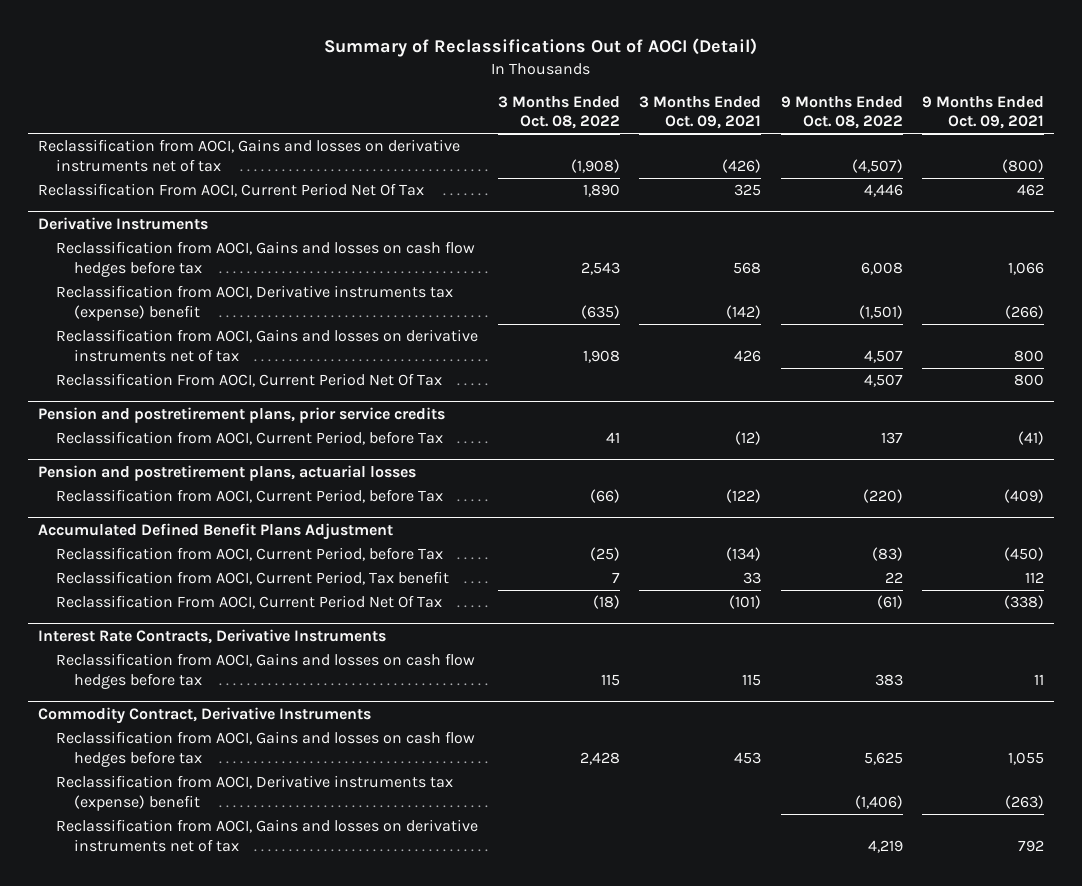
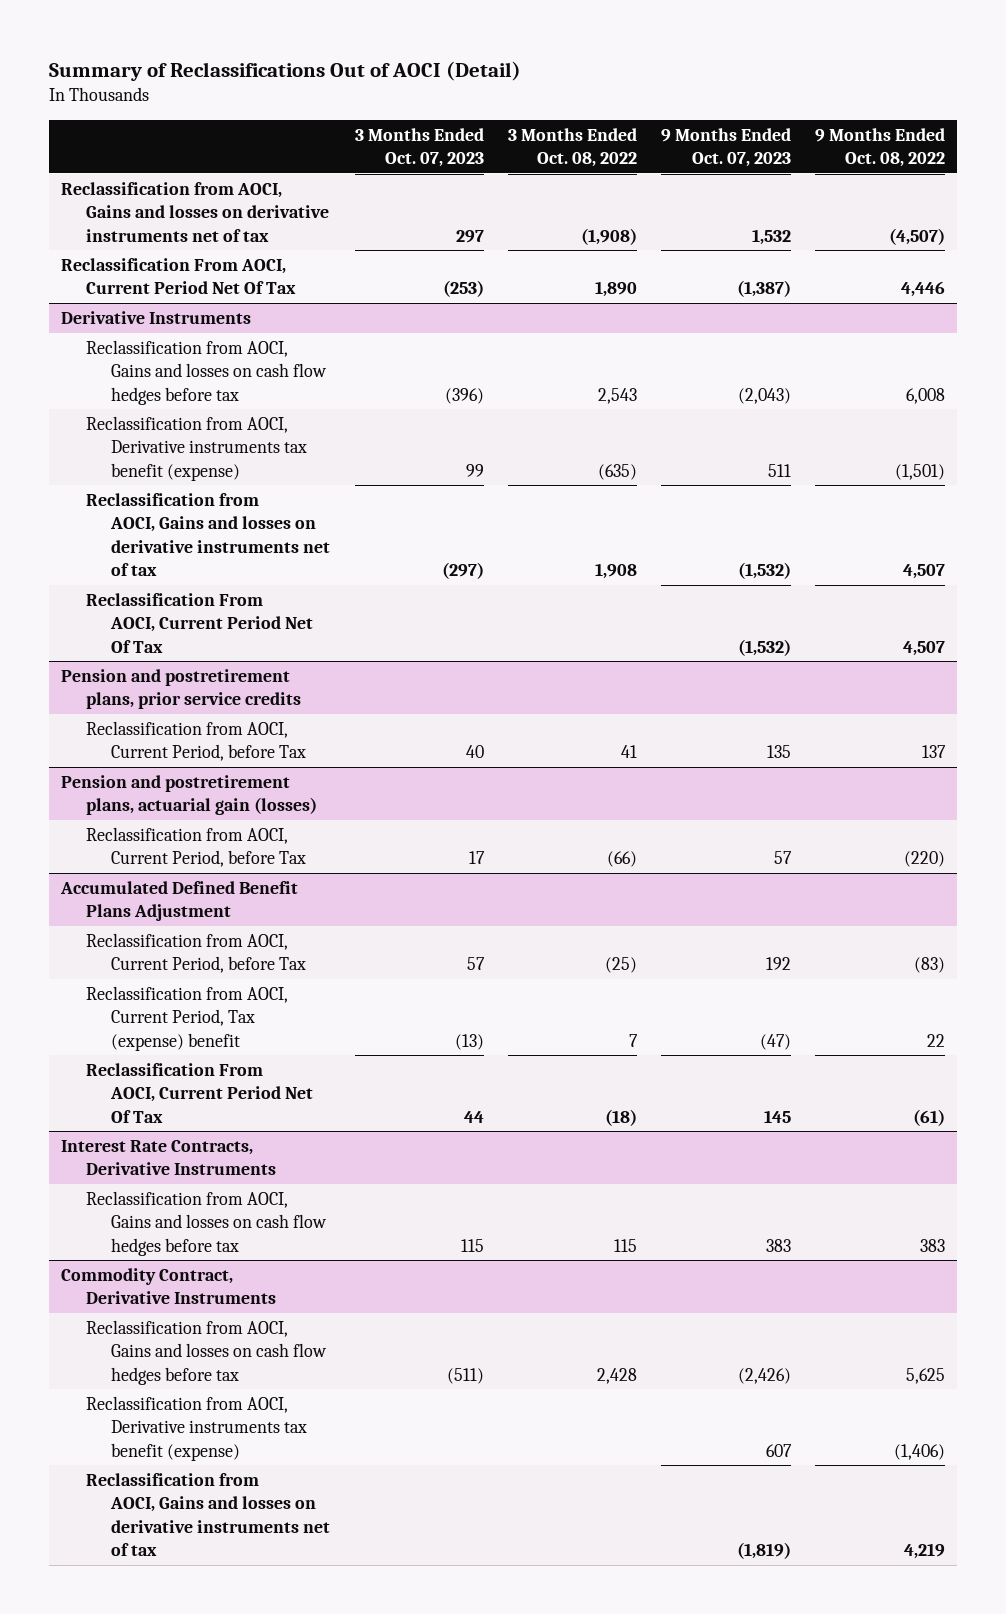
[639,95,762,130] 3 Months Ended Oct. 09, 2021 -> none
[922,95,1045,130] 9 Months Ended Oct. 09, 2021 -> none
none -> [354,127,484,167] 3 Months Ended Oct. 07, 2023
none -> [660,127,791,167] 9 Months Ended Oct. 07, 2023
[56,285,454,321] Reclassification from AOCI, Derivative instruments tax (expense) benefit -> [86,416,308,481] Reclassification from AOCI, Derivative instruments tax benefit (expense)
[37,464,416,481] Pension and postretirement plans, actuarial losses -> [60,775,318,816] Pension and postretirement plans, actuarial gain (losses)
[56,571,450,586] Reclassification from AOCI, Current Period, Tax benefit -> [86,986,289,1051] Reclassification from AOCI, Current Period, Tax (expense) benefit
[56,775,454,811] Reclassification from AOCI, Derivative instruments tax (expense) benefit -> [86,1396,308,1461] Reclassification from AOCI, Derivative instruments tax benefit (expense)

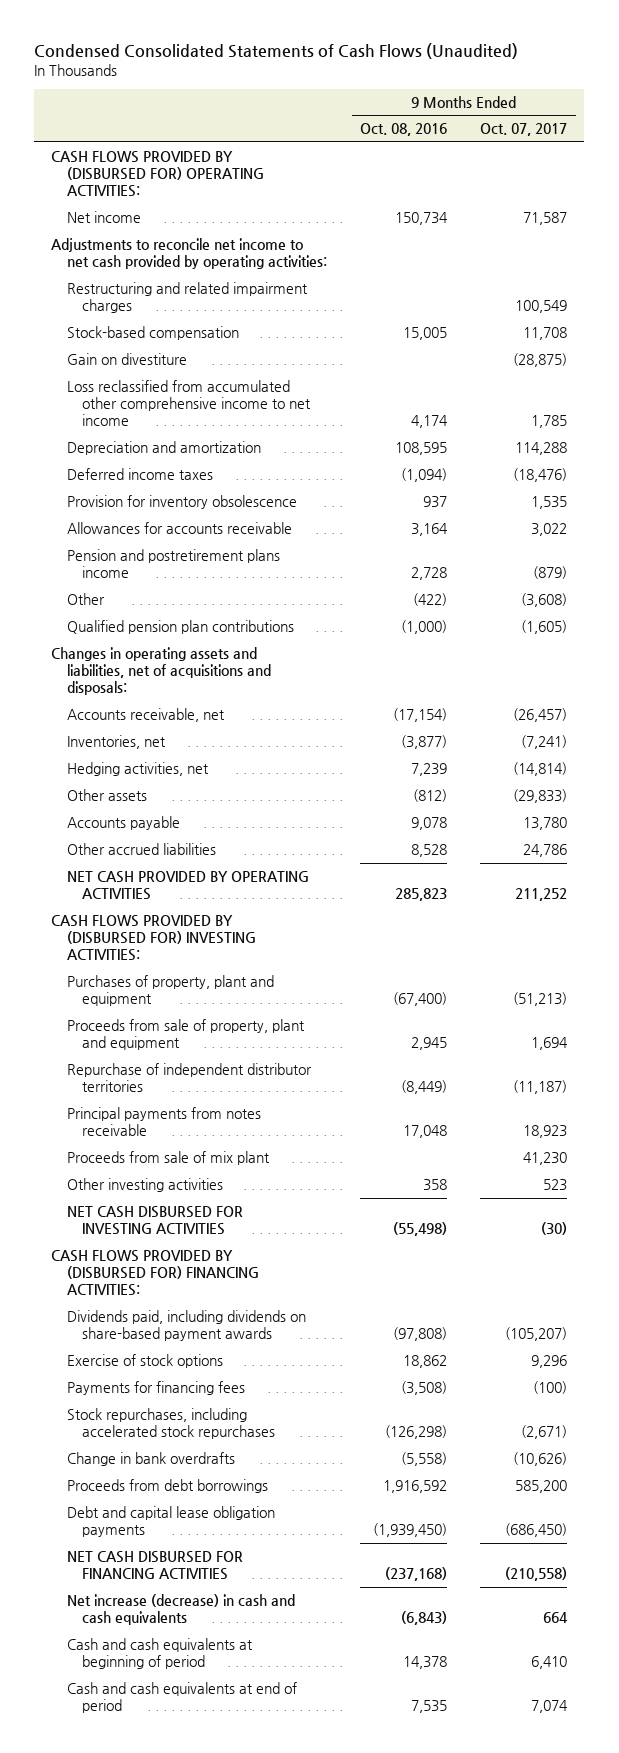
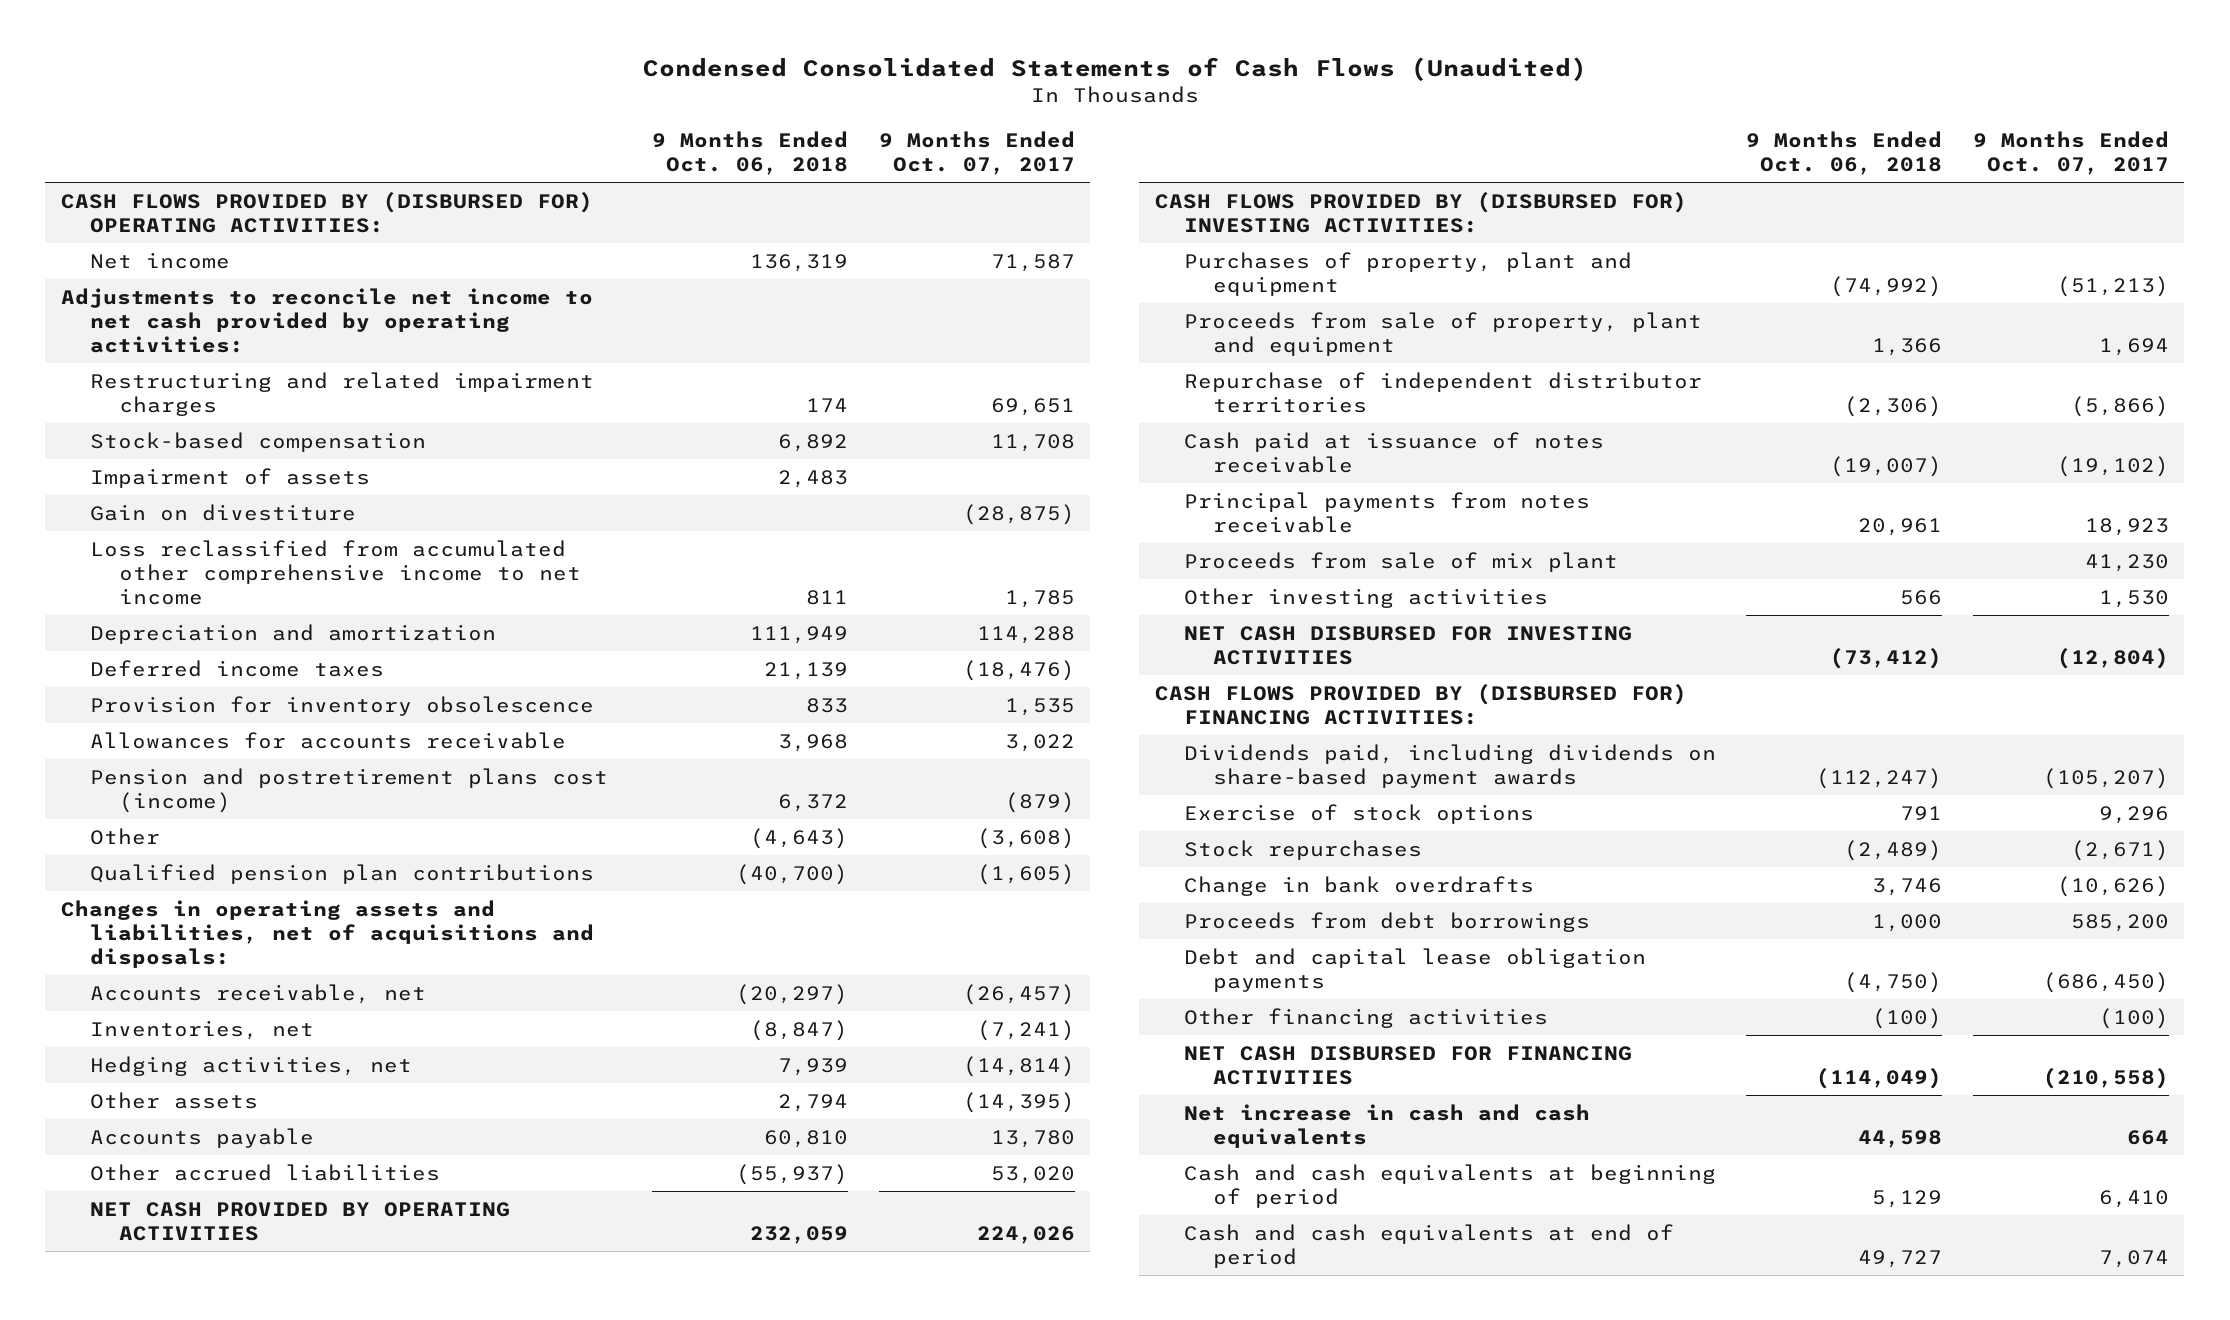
[360,123,448,137] Oct. 08, 2016 -> none
none -> [652,130,849,175] 9 Months Ended Oct. 06, 2018
[515,300,568,314] 100,549 -> [991,397,1076,416] 69,651
none -> [89,467,370,488] Impairment of assets
[66,549,280,579] Pension and postretirement plans income -> [89,767,608,813] Pension and postretirement plans cost (income)
[513,789,568,804] (29,833) -> [963,1091,1076,1113] (14,395)
[523,844,568,858] 24,786 -> [991,1165,1076,1184] 53,020
[515,888,568,902] 211,252 -> [977,1225,1076,1244] 224,026
[513,1080,568,1095] (11,187) -> [2070,395,2169,417] (5,866)
none -> [1183,431,1604,473] Cash paid at issuance of notes receivable
[543,1179,568,1192] 523 -> [2098,589,2169,608] 1,530
[541,1222,568,1236] (30) -> [2056,647,2169,669] (12,804)
[66,1381,245,1396] Payments for financing fees -> none
[66,1408,276,1440] Stock repurchases, including accelerated stock repurchases -> [1183,839,1422,860] Stock repurchases
none -> [1183,1007,1548,1028] Other financing activities
[66,1594,295,1626] Net increase (decrease) in cash and cash equivalents -> [1183,1103,1590,1148] Net increase in cash and cash equivalents

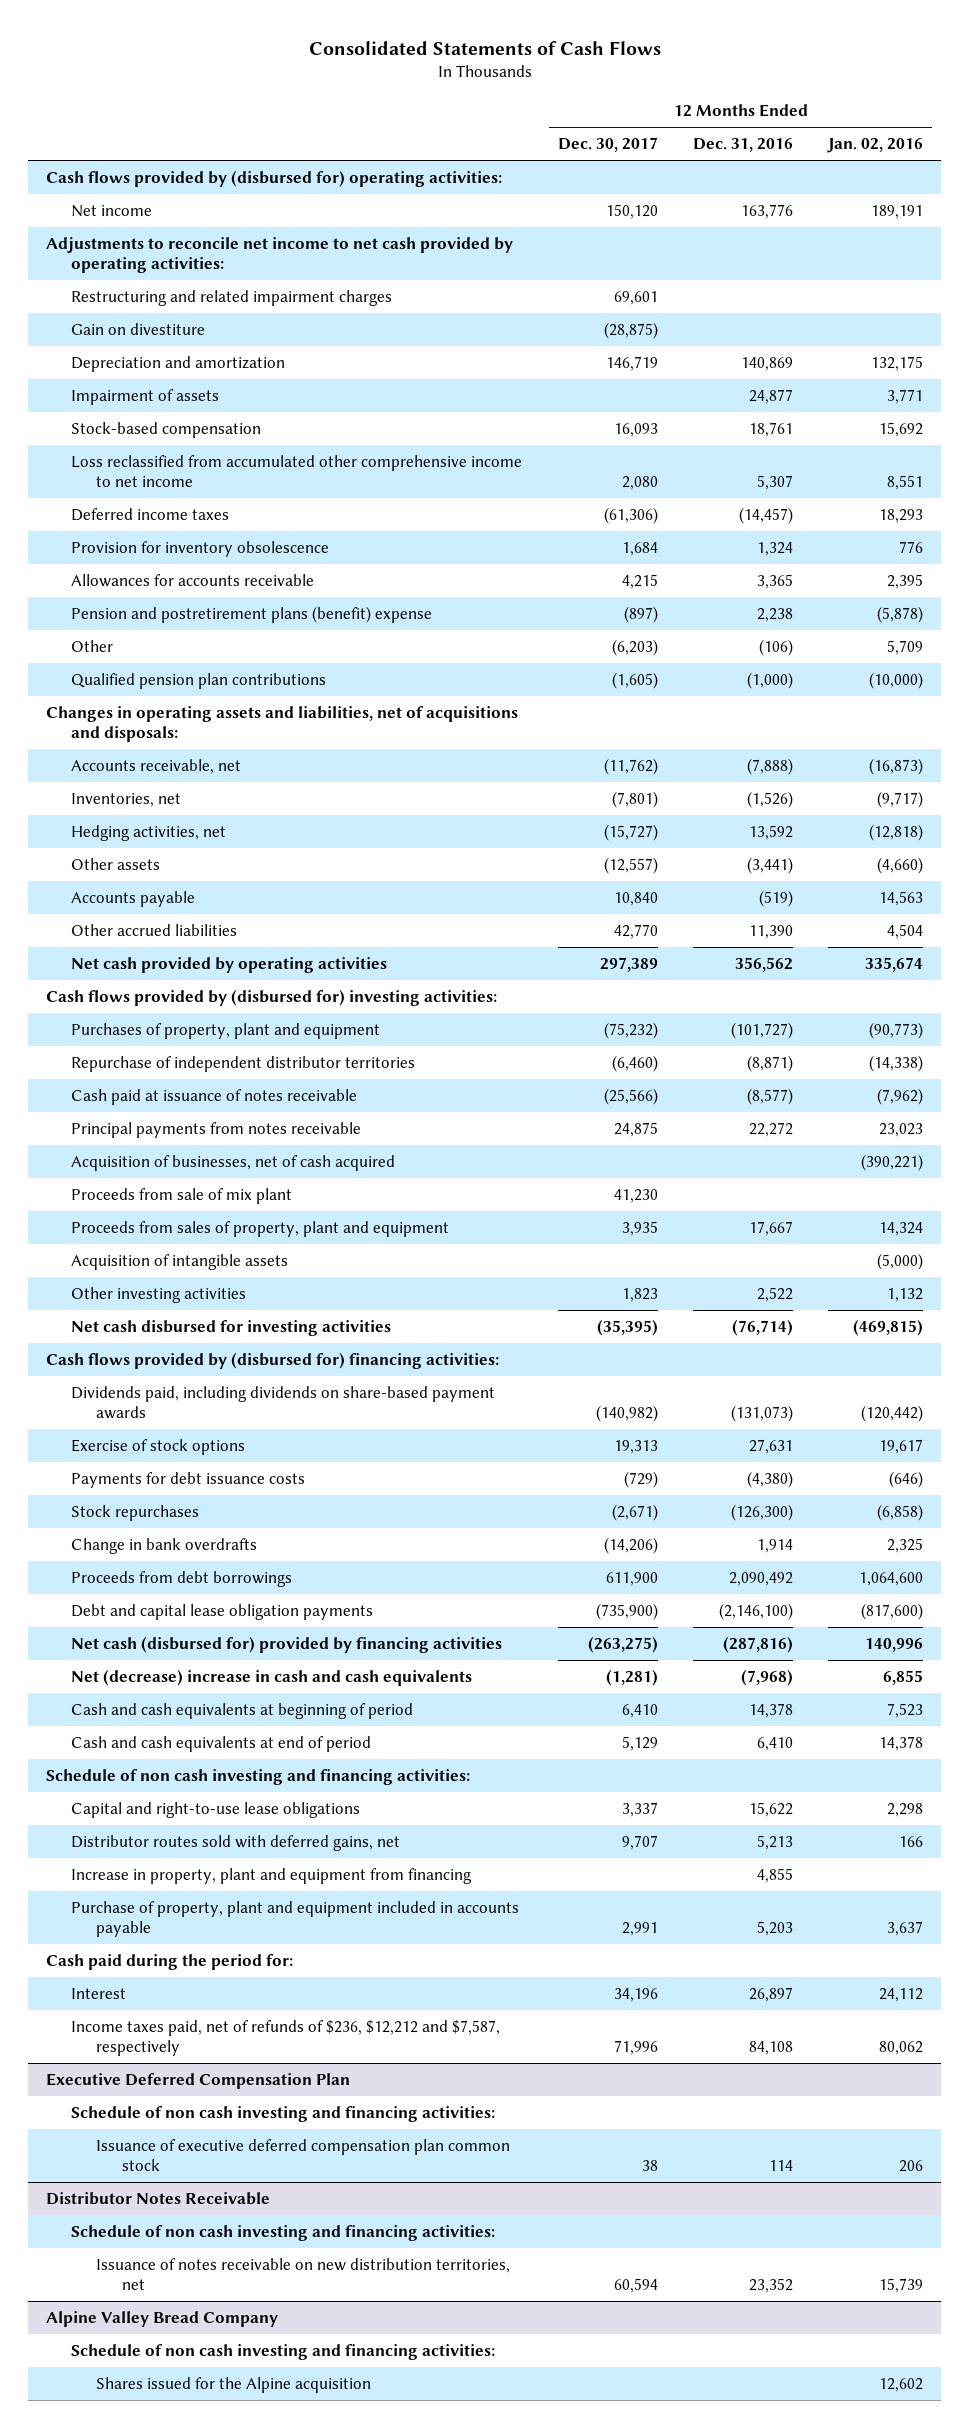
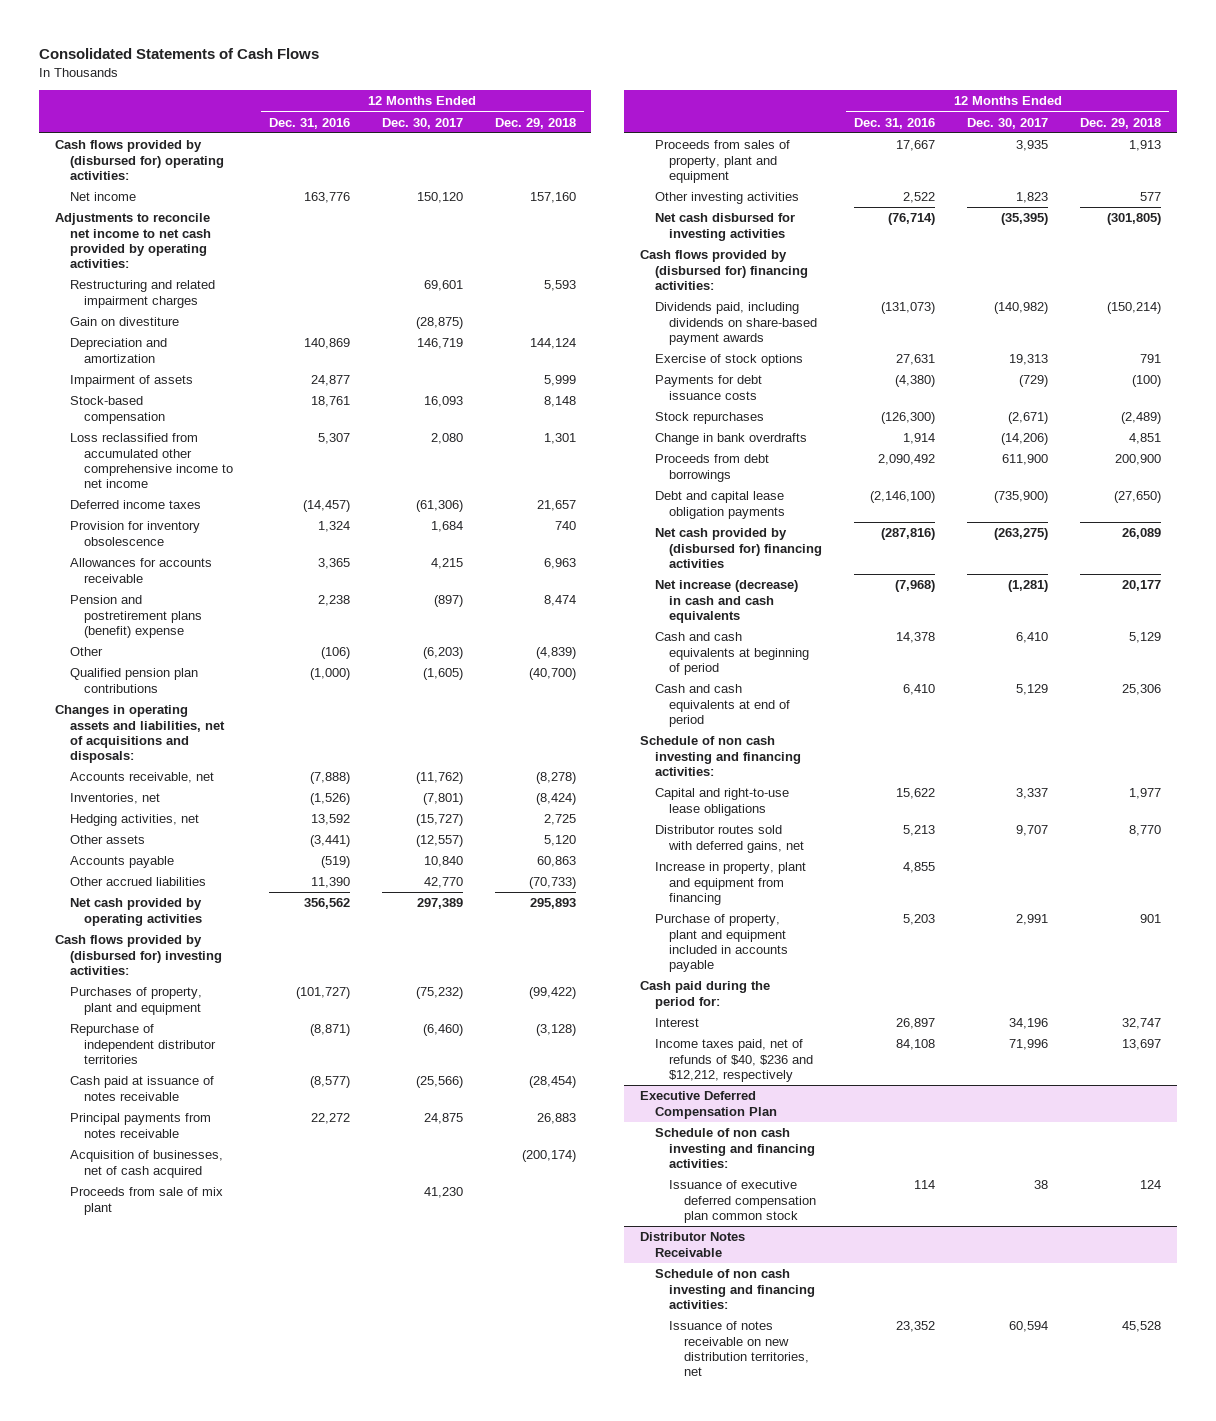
[827,138,924,154] Jan. 02, 2016 -> none
none -> [494,117,576,129] Dec. 29, 2018
[71,1254,289,1271] Acquisition of intangible assets -> none
[71,1636,503,1654] Net cash (disbursed for) provided by financing activities -> [654,528,823,568] Net cash provided by (disbursed for) financing activities
[71,1669,473,1687] Net (decrease) increase in cash and cash equivalents -> [654,580,798,623] Net increase (decrease) in cash and cash equivalents
[71,2020,501,2056] Income taxes paid, net of refunds of $236, $12,212 and $7,587, respectively -> [654,1039,814,1082] Income taxes paid, net of refunds of $40, $236 and $12,212, respectively
[45,2311,278,2328] Alpine Valley Bread Company -> none
[71,2344,496,2361] Schedule of non cash investing and financing activities: -> none
[96,2377,372,2394] Shares issued for the Alpine acquisition -> none

